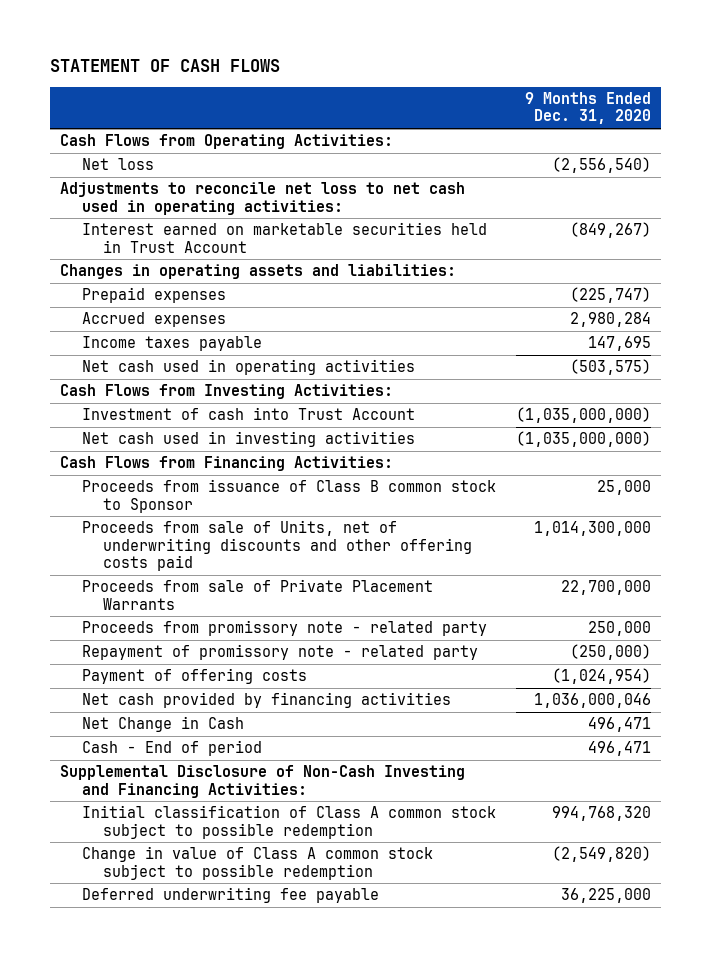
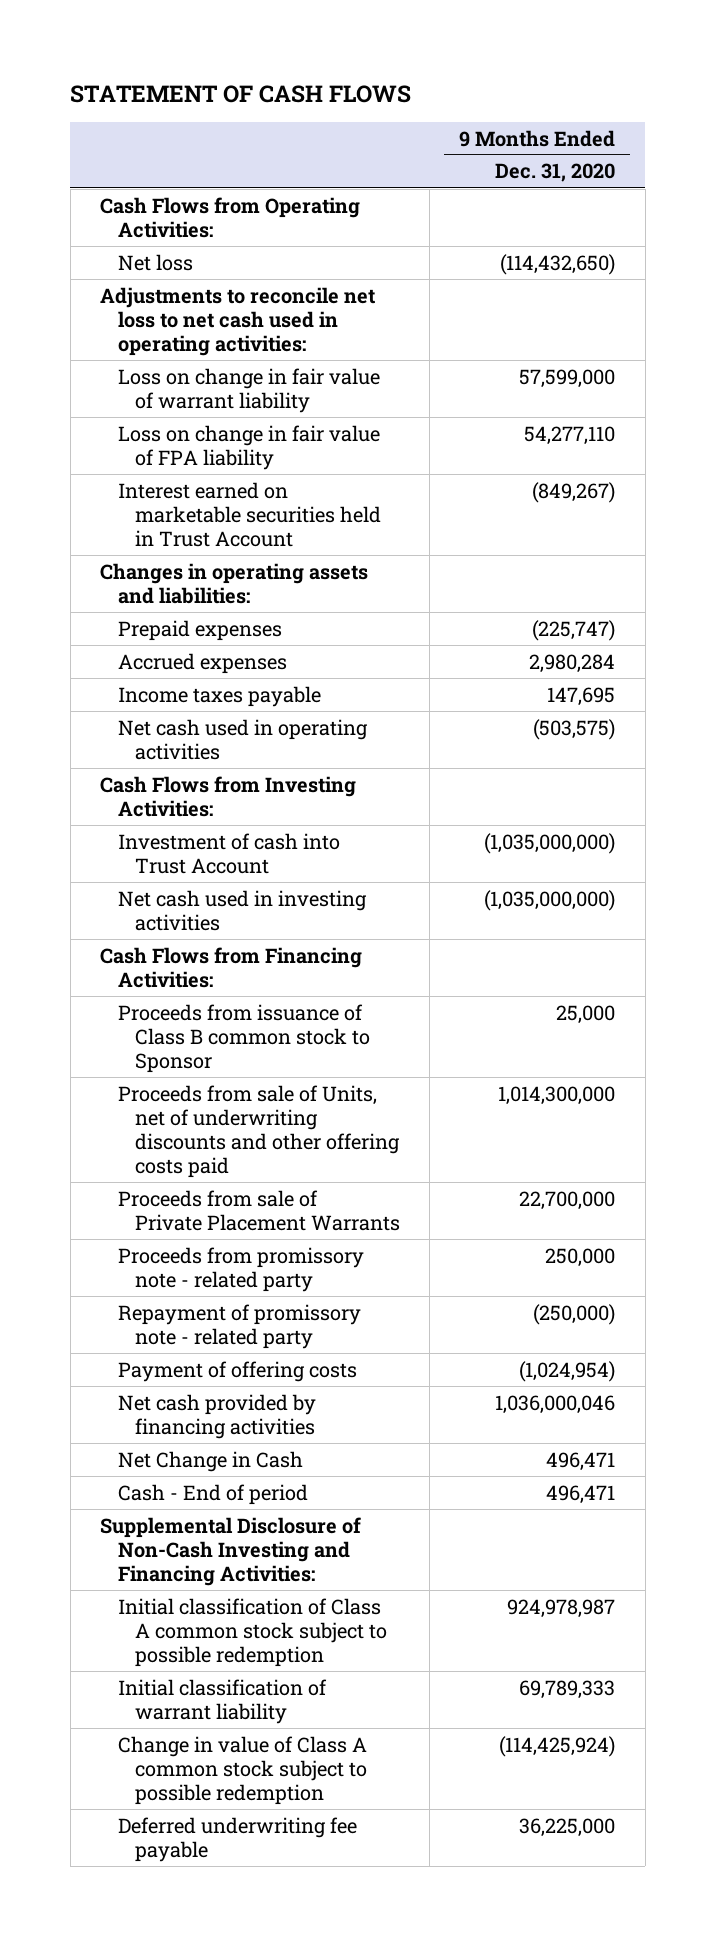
[551,157,651,174] (2,556,540) -> [500,253,616,275] (114,432,650)
none -> [117,367,380,413] Loss on change in fair value of warrant liability
none -> [117,424,380,470] Loss on change in fair value of FPA liability
[551,806,651,822] 994,768,320 -> [507,1598,616,1618] 924,978,987
none -> [117,1678,327,1724] Initial classification of warrant liability
[551,846,651,863] (2,549,820) -> [499,1735,616,1757] (114,425,924)

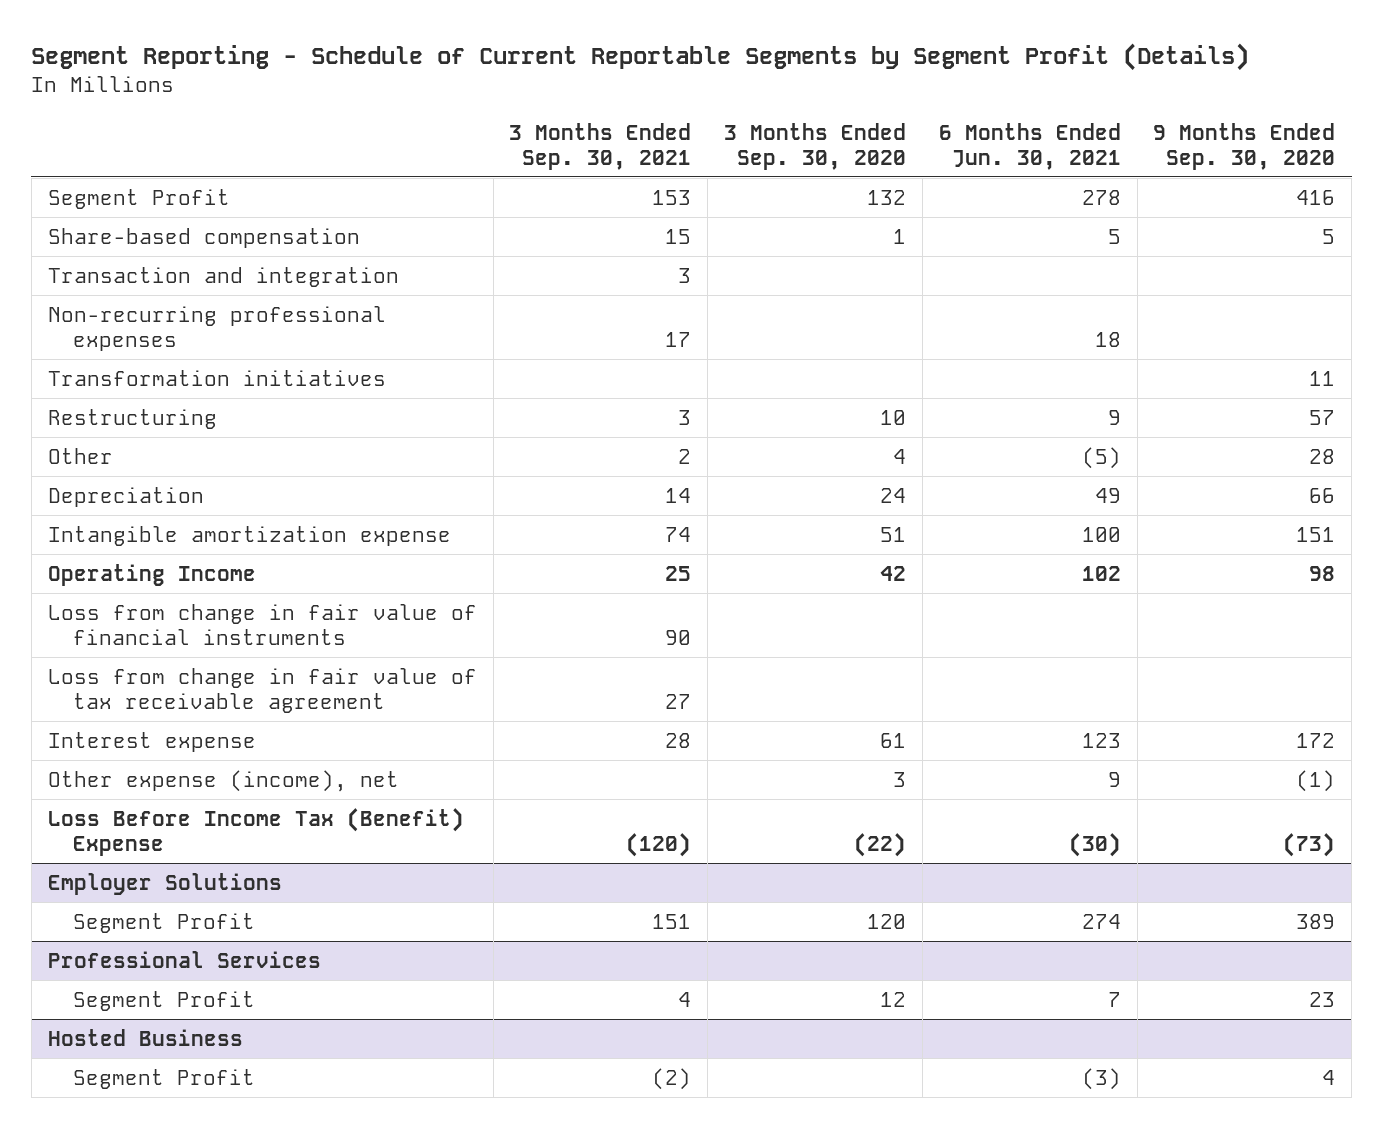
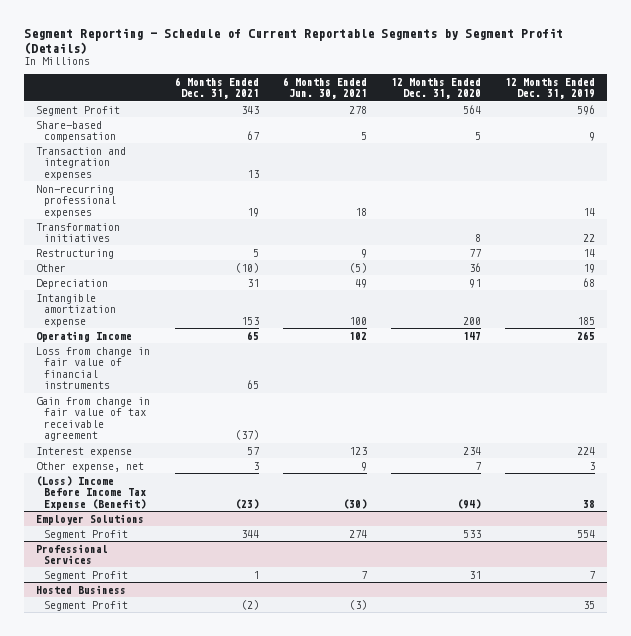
[509,122,692,170] 3 Months Ended Sep. 30, 2021 -> none
[724,122,907,170] 3 Months Ended Sep. 30, 2020 -> none
[1153,122,1336,170] 9 Months Ended Sep. 30, 2020 -> none
none -> [174,76,259,100] 6 Months Ended Dec. 31, 2021
none -> [390,77,481,100] 12 Months Ended Dec. 31, 2020
none -> [505,77,596,100] 12 Months Ended Dec. 31, 2019
[47,266,399,287] Transaction and integration -> [36,146,127,180] Transaction and integration expenses
[47,667,477,713] Loss from change in fair value of tax receivable agreement -> [36,396,151,442] Gain from change in fair value of tax receivable agreement
[47,769,399,792] Other expense (income), net -> [36,461,145,472] Other expense, net
[47,807,464,856] Loss Before Income Tax (Benefit) Expense -> [36,475,146,510] (Loss) Income Before Income Tax Expense (Benefit)

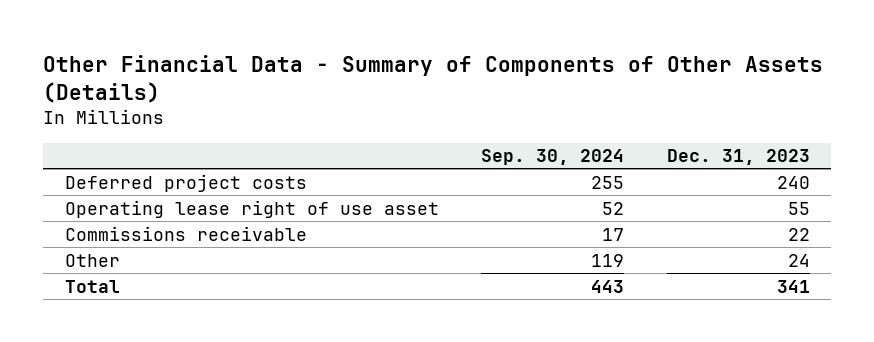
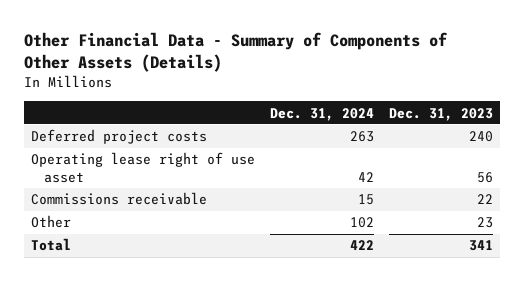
[481,149,625,166] Sep. 30, 2024 -> none
none -> [270,107,375,121] Dec. 31, 2024
[787,201,810,215] 55 -> [476,171,493,183] 56
[787,253,810,267] 24 -> [476,217,493,229] 23

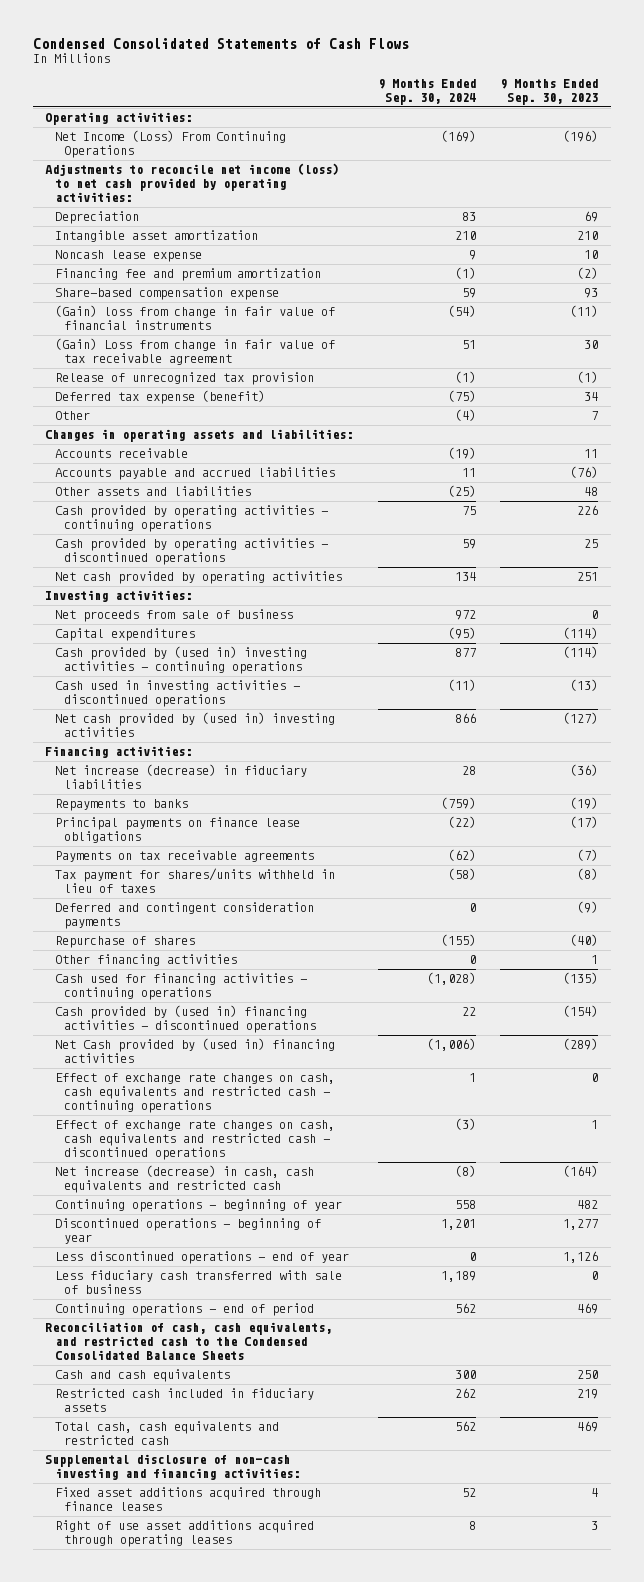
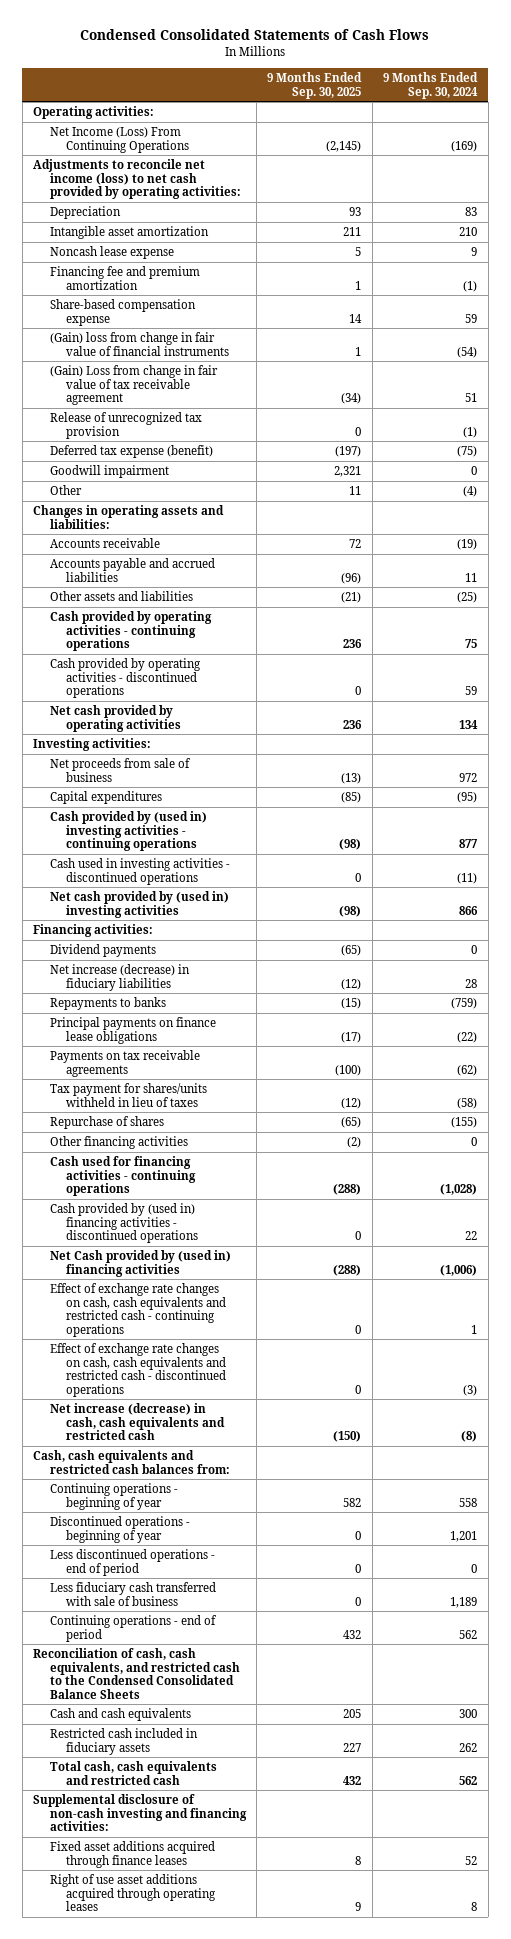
[500,79,599,105] 9 Months Ended Sep. 30, 2023 -> none
none -> [267,72,363,99] 9 Months Ended Sep. 30, 2025
none -> [49,465,169,479] Goodwill impairment
none -> [49,944,156,958] Dividend payments
[54,902,314,930] Deferred and contingent consideration payments -> none
none -> [33,1450,230,1474] Cash, cash equivalents and restricted cash balances from:
[54,1251,349,1265] Less discontinued operations - end of year -> [49,1549,215,1576] Less discontinued operations - end of period

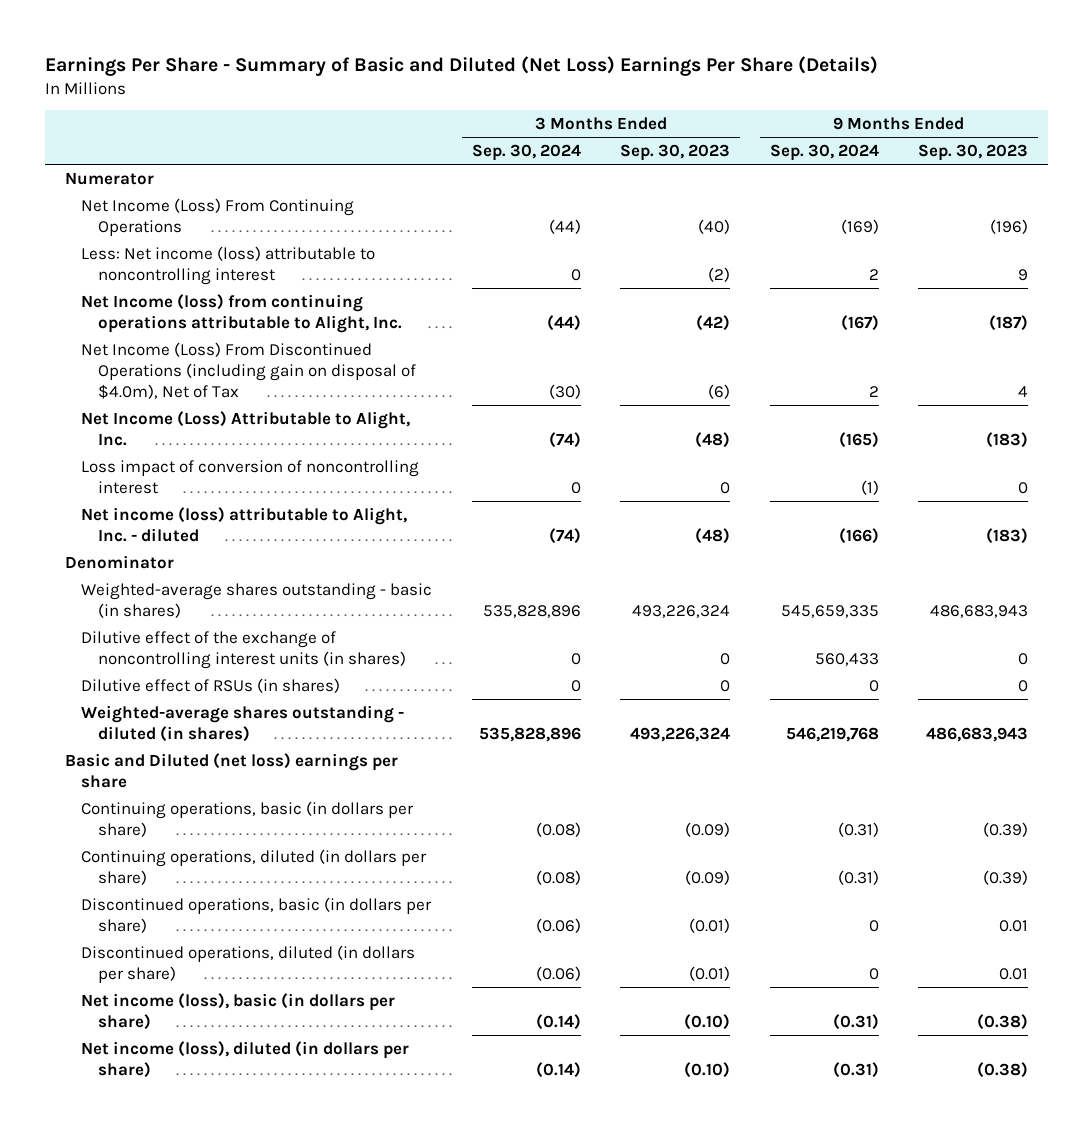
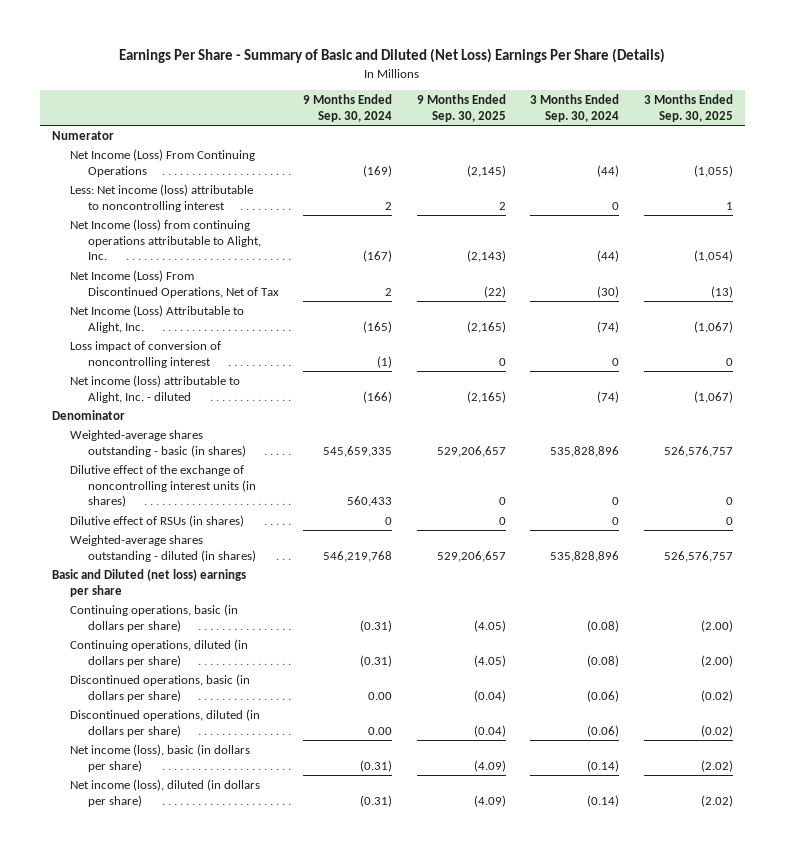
[620,144,731,162] Sep. 30, 2023 -> none
[917,144,1028,162] Sep. 30, 2023 -> none
none -> [416,94,506,123] 9 Months Ended Sep. 30, 2025
none -> [643,94,733,123] 3 Months Ended Sep. 30, 2025
[81,341,417,399] Net Income (Loss) From Discontinued Operations (including gain on disposal of $4.0m), Net of Tax -> [69,269,279,298] Net Income (Loss) From Discontinued Operations, Net of Tax
[868,919,879,932] 0 -> [368,691,393,700] 0.00
[868,967,879,980] 0 -> [368,726,393,735] 0.00

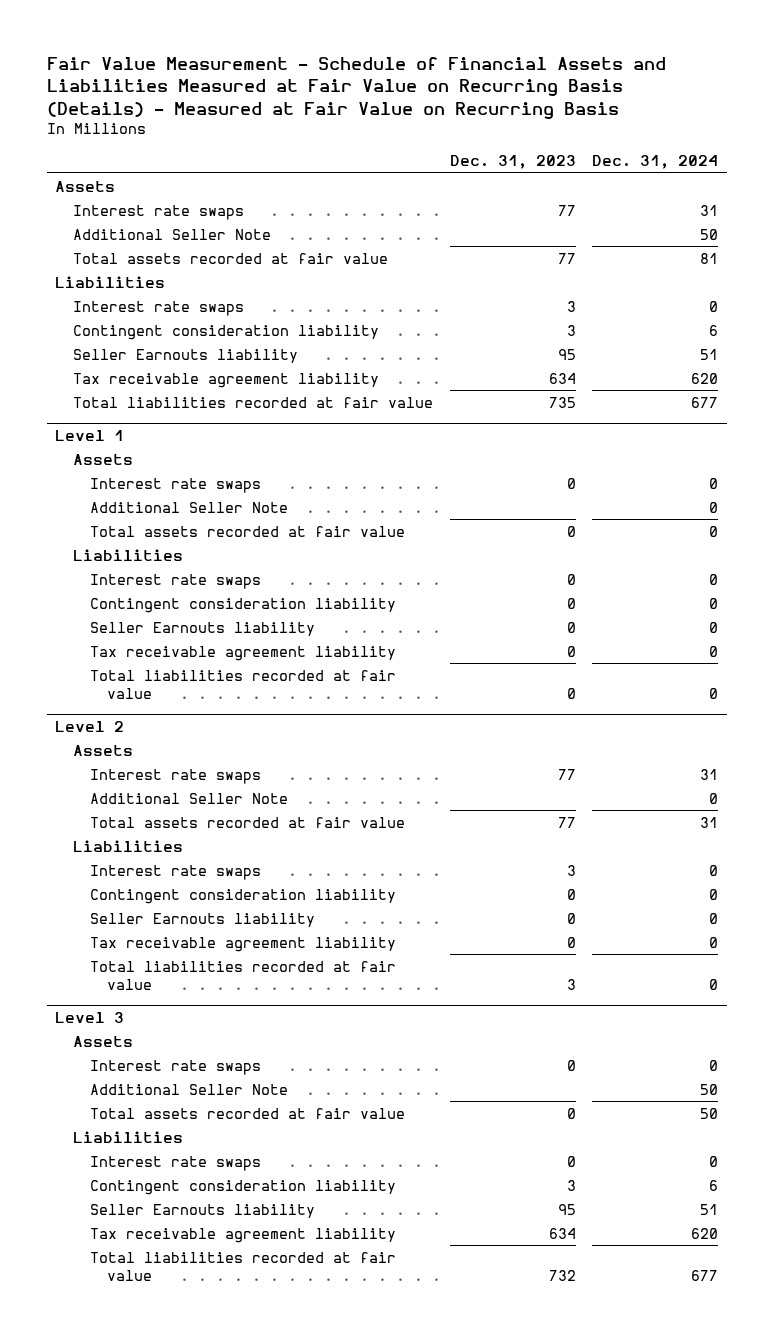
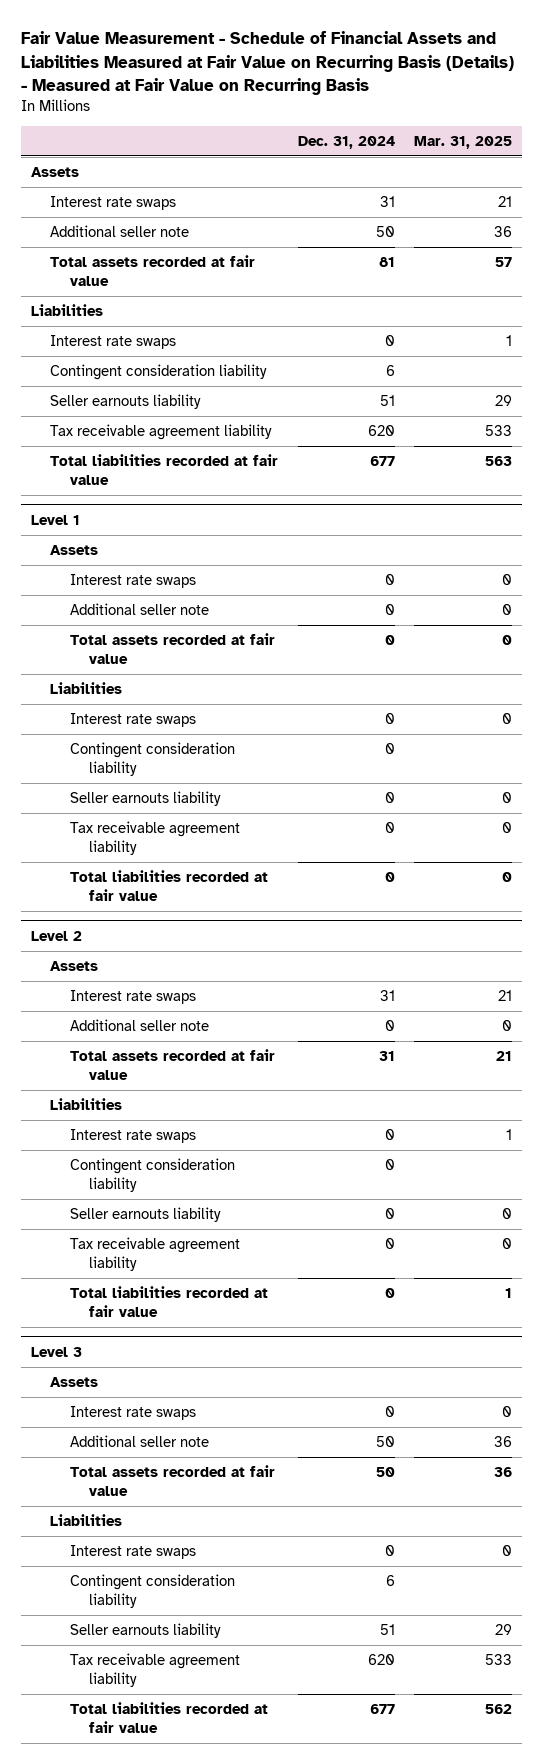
[449,155,576,170] Dec. 31, 2023 -> none
none -> [414,136,513,150] Mar. 31, 2025
[72,228,271,240] Additional Seller Note -> [50,225,190,238] Additional seller note
[72,348,298,363] Seller Earnouts liability -> [50,394,202,410] Seller earnouts liability
[90,501,289,513] Additional Seller Note -> [69,603,209,616] Additional seller note
[90,621,316,636] Seller Earnouts liability -> [69,791,221,807] Seller earnouts liability
[90,792,289,804] Additional Seller Note -> [69,1019,209,1032] Additional seller note
[90,912,316,927] Seller Earnouts liability -> [69,1207,221,1223] Seller earnouts liability
[90,1083,289,1095] Additional Seller Note -> [69,1435,209,1448] Additional seller note
[90,1203,316,1218] Seller Earnouts liability -> [69,1623,221,1639] Seller earnouts liability

